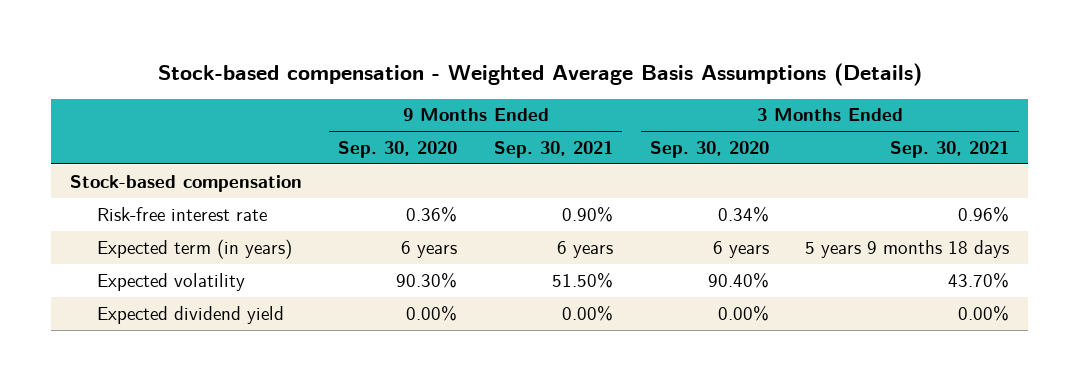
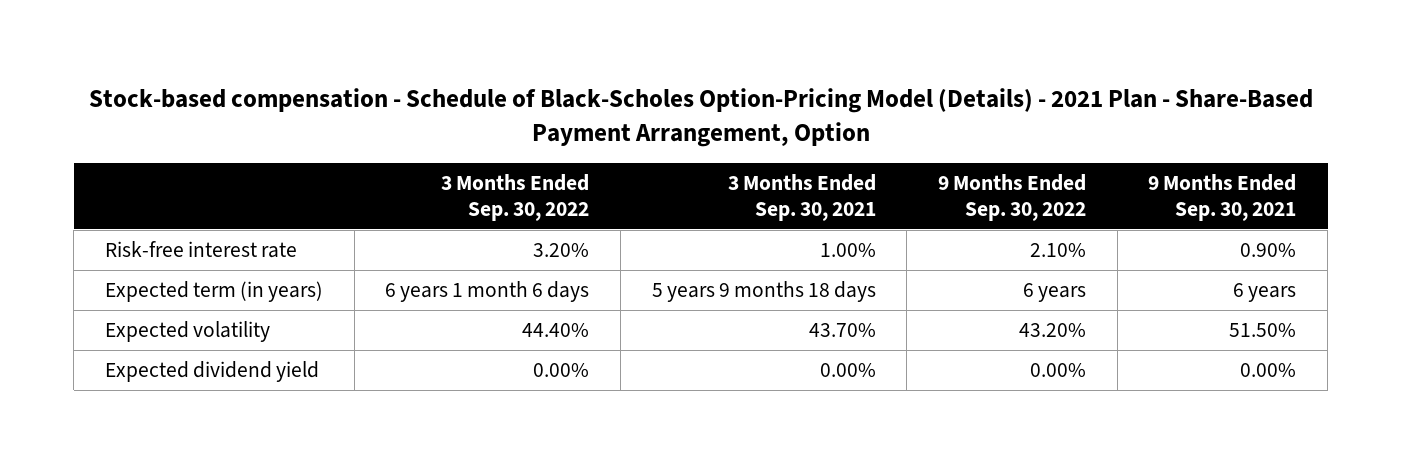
[157,62,922,86] Stock-based compensation - Weighted Average Basis Assumptions (Details) -> [88,88,1313,147] Stock-based compensation - Schedule of Black-Scholes Option-Pricing Model (Details) - 2021 Plan - Share-Based Payment Arrangement, Option
[338,140,458,158] Sep. 30, 2020 -> none
[649,140,769,158] Sep. 30, 2020 -> none
none -> [441,174,590,221] 3 Months Ended Sep. 30, 2022
none -> [937,174,1086,221] 9 Months Ended Sep. 30, 2022
[69,174,302,192] Stock-based compensation -> none
[958,205,1010,222] 0.96% -> [819,243,876,258] 1.00%

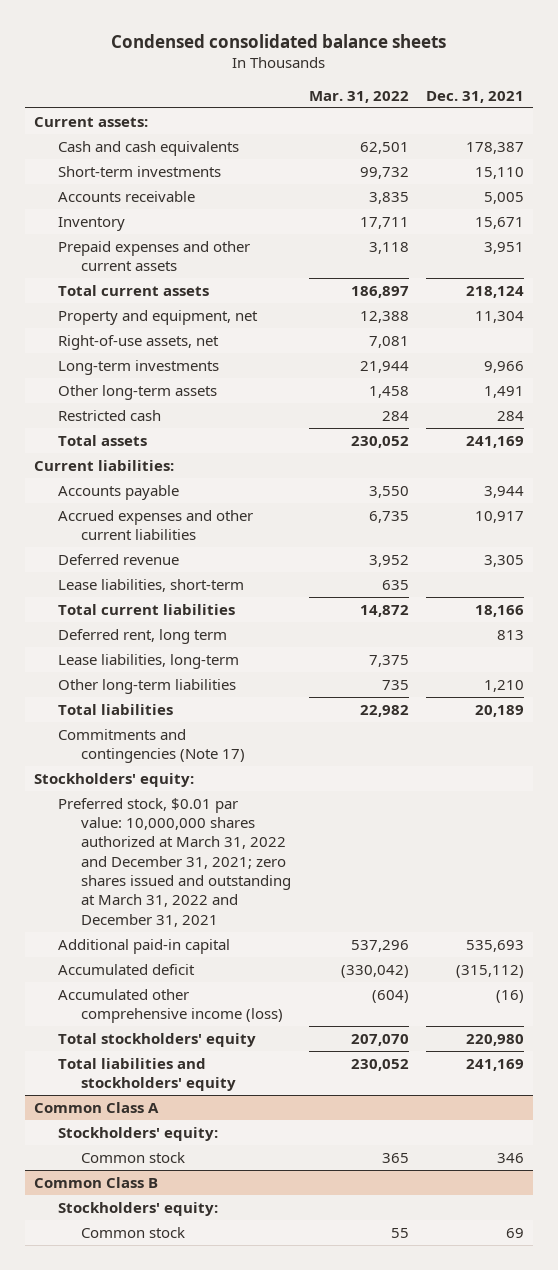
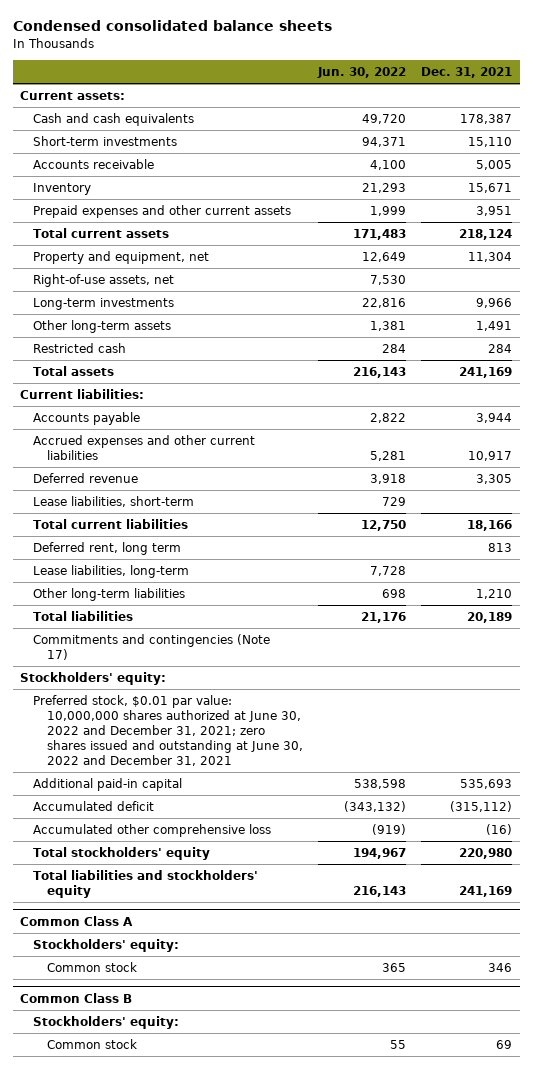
[308,91,409,104] Mar. 31, 2022 -> none
none -> [316,66,406,78] Jun. 30, 2022
[57,797,292,927] Preferred stock, $0.01 par value: 10,000,000 shares authorized at March 31, 2022 and December 31, 2021; zero shares issued and outstanding at March 31, 2022 and December 31, 2021 -> [33,695,303,767] Preferred stock, $0.01 par value: 10,000,000 shares authorized at June 30, 2022 and December 31, 2021; zero shares issued and outstanding at June 30, 2022 and December 31, 2021
[57,988,284,1023] Accumulated other comprehensive income (loss) -> [33,824,272,838] Accumulated other comprehensive loss

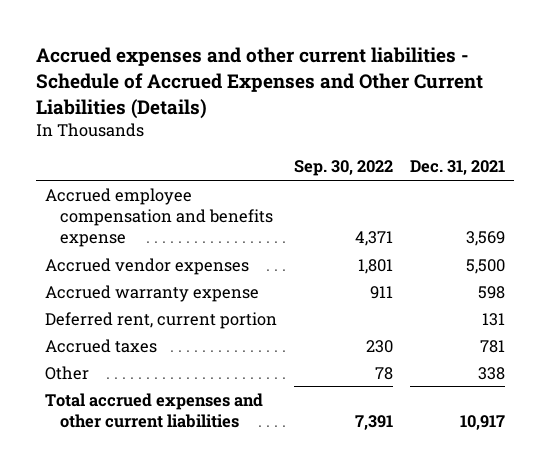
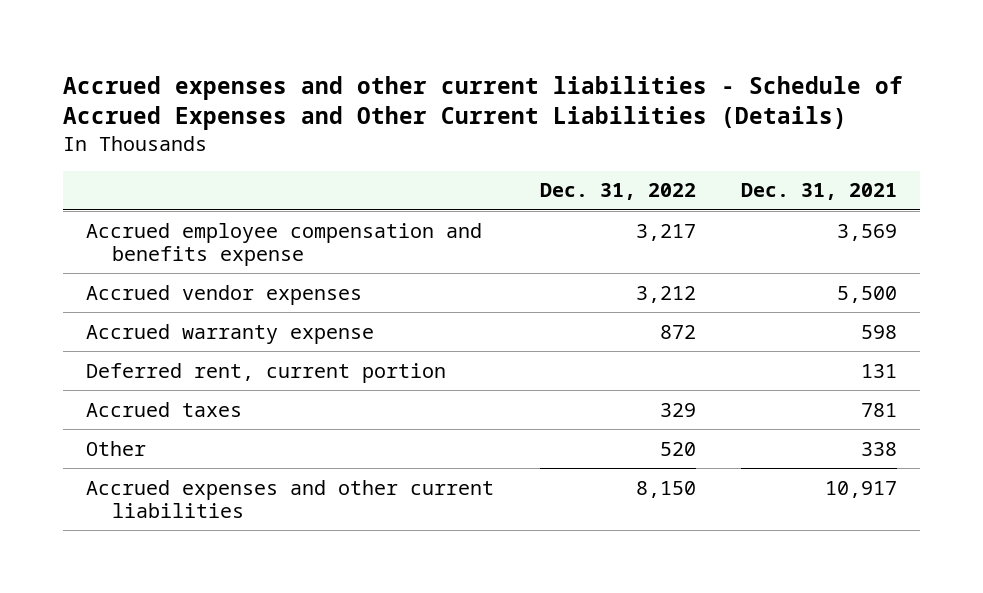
[294,160,394,177] Sep. 30, 2022 -> none
none -> [539,183,696,201] Dec. 31, 2022
[44,392,263,428] Total accrued expenses and other current liabilities -> [85,479,494,519] Accrued expenses and other current liabilities

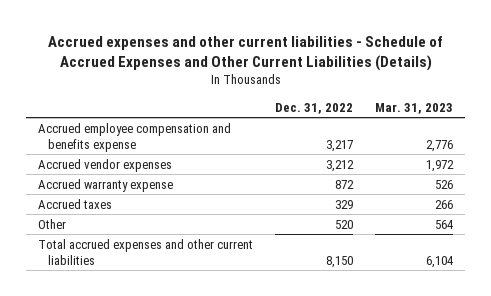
[741,183,898,201] Dec. 31, 2021 -> none
none -> [375,102,454,114] Mar. 31, 2023
[85,362,446,383] Deferred rent, current portion -> none
[85,479,494,519] Accrued expenses and other current liabilities -> [37,238,253,265] Total accrued expenses and other current liabilities

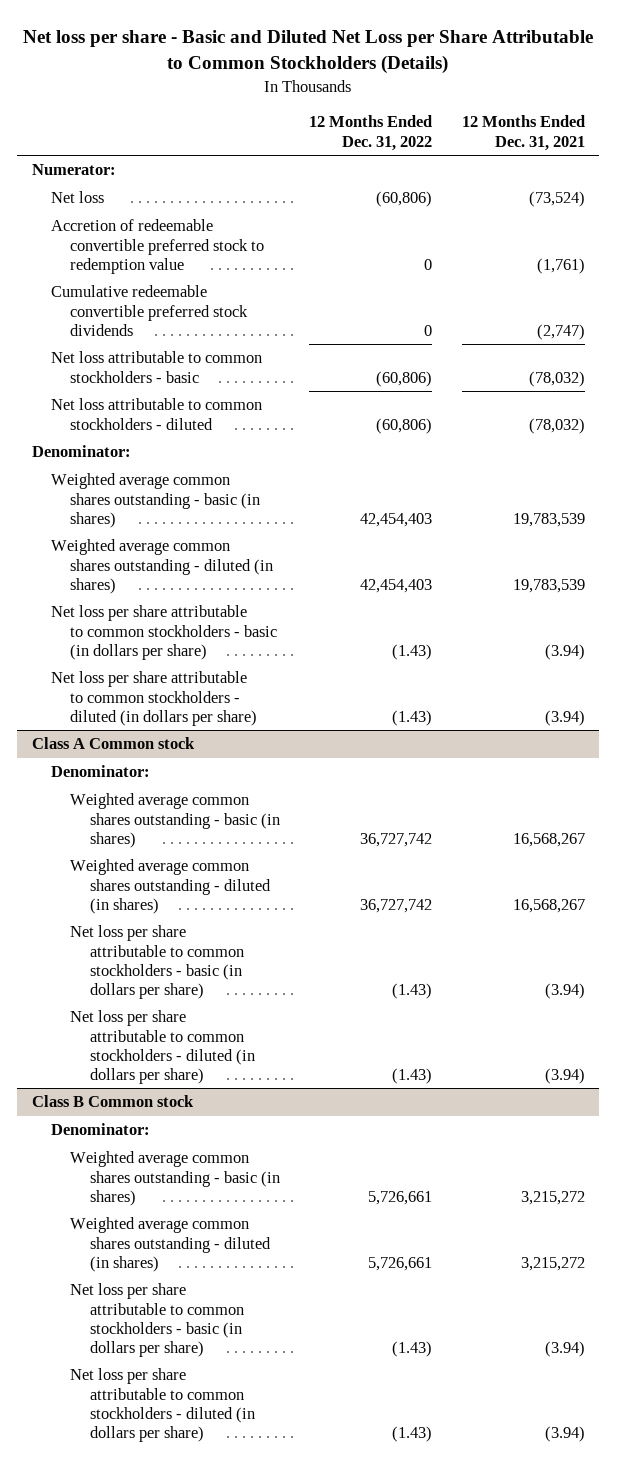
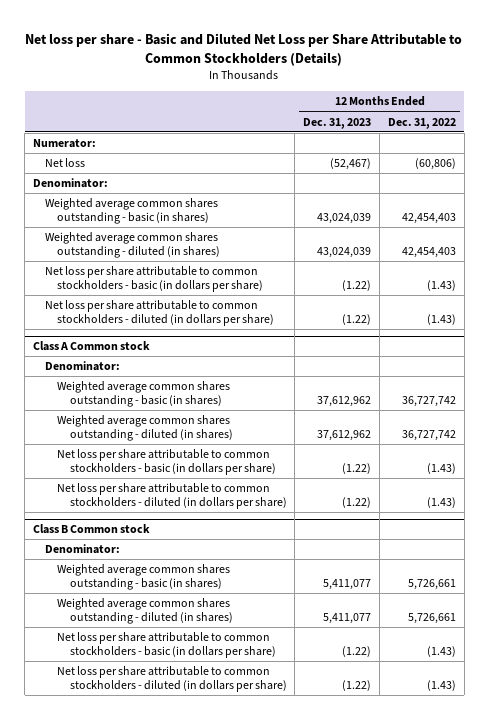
[461,115,585,151] 12 Months Ended Dec. 31, 2021 -> none
none -> [303,117,372,129] Dec. 31, 2023
[51,219,265,274] Accretion of redeemable convertible preferred stock to redemption value -> none
[51,285,249,336] Cumulative redeemable convertible preferred stock dividends -> none
[51,351,263,383] Net loss attributable to common stockholders - basic -> none
[51,398,263,430] Net loss attributable to common stockholders - diluted -> none

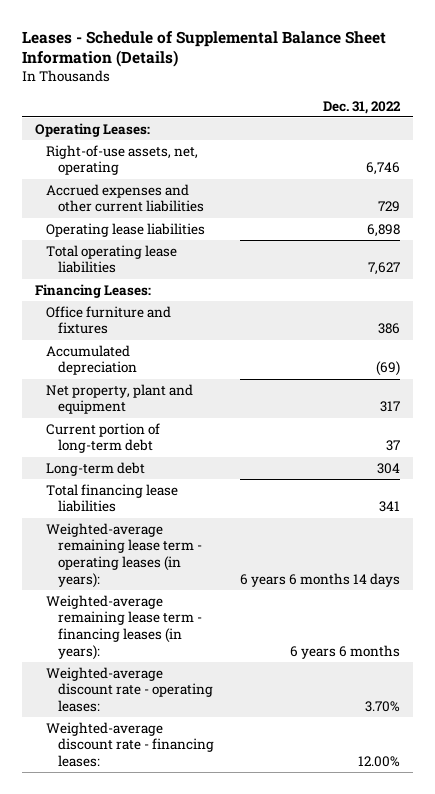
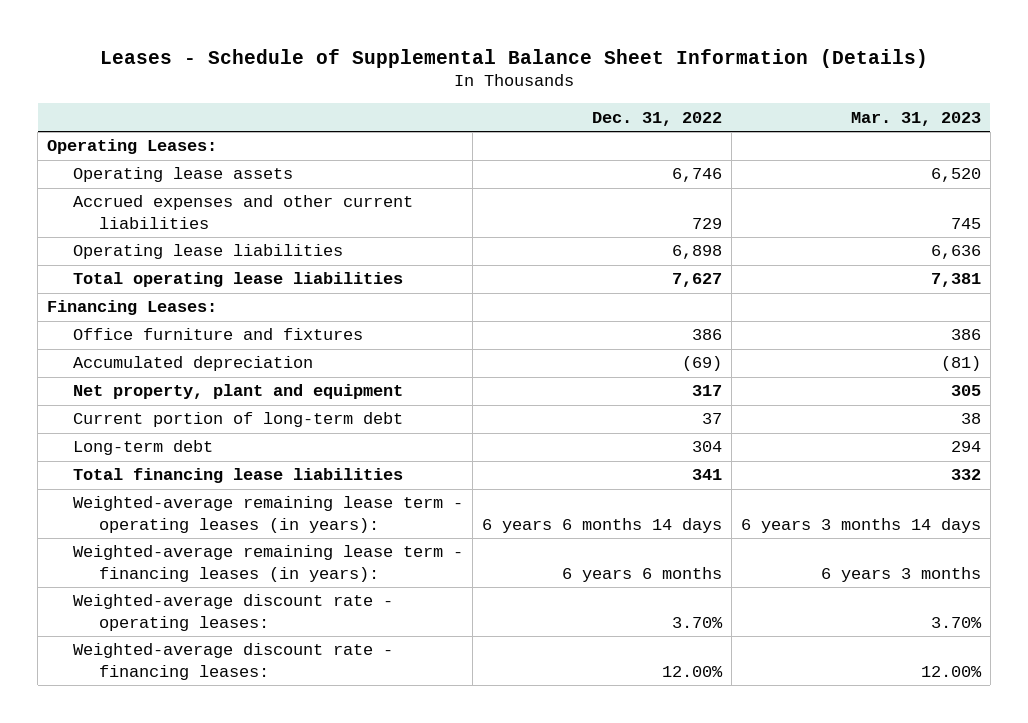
none -> [851,111,982,126] Mar. 31, 2023
[46,144,199,176] Right-of-use assets, net, operating -> [73,167,294,183] Operating lease assets

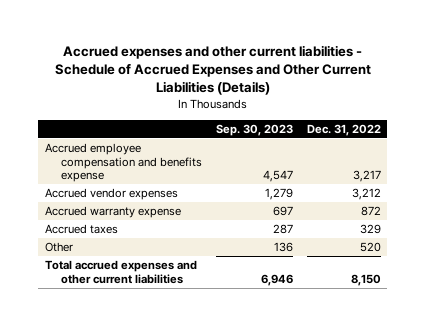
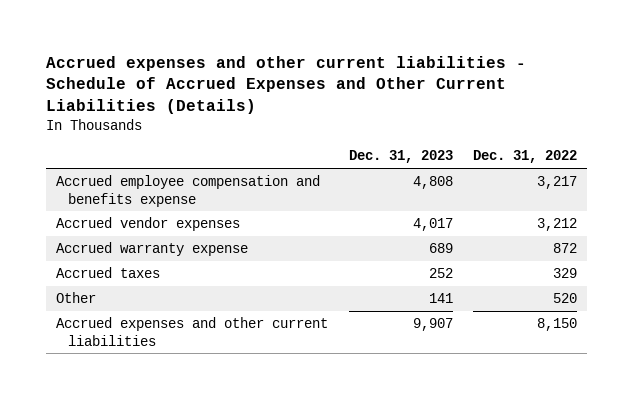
[215,124,293,137] Sep. 30, 2023 -> none
none -> [348,150,453,164] Dec. 31, 2023
[45,260,198,284] Total accrued expenses and other current liabilities -> [56,316,329,346] Accrued expenses and other current liabilities

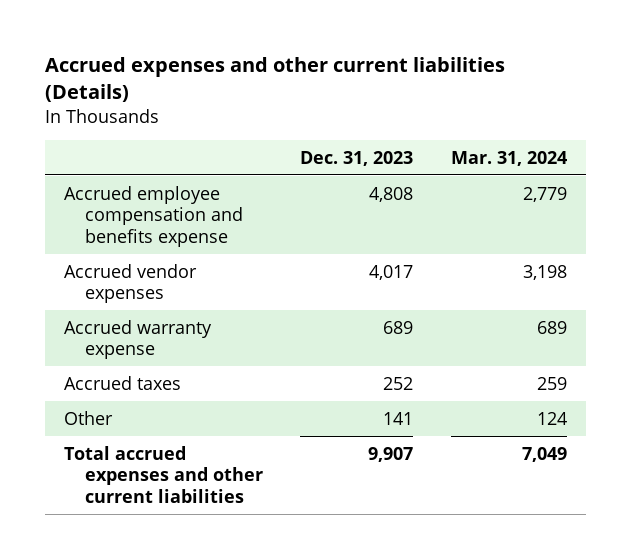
[46,55,527,114] Accrued expenses and other current liabilities - Schedule of Accrued Expenses and Other Current Liabilities (Details) -> [45,57,506,103] Accrued expenses and other current liabilities (Details)
[472,150,577,164] Dec. 31, 2022 -> none
none -> [450,150,567,166] Mar. 31, 2024
[56,316,329,346] Accrued expenses and other current liabilities -> [64,445,263,503] Total accrued expenses and other current liabilities

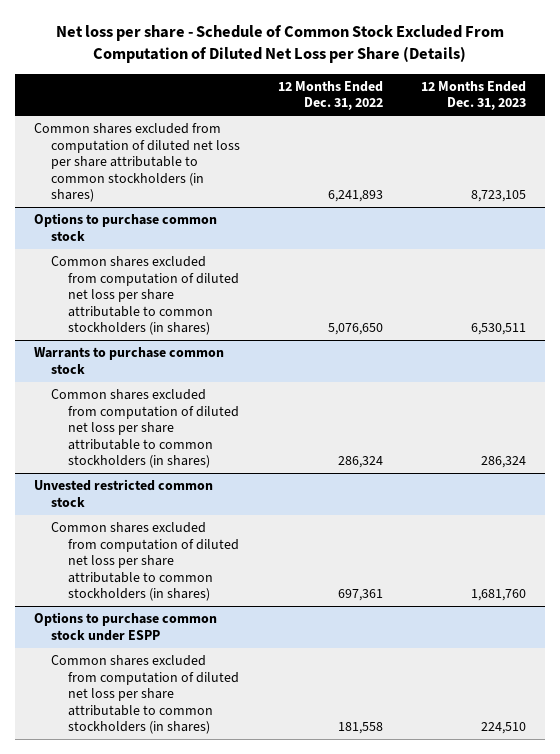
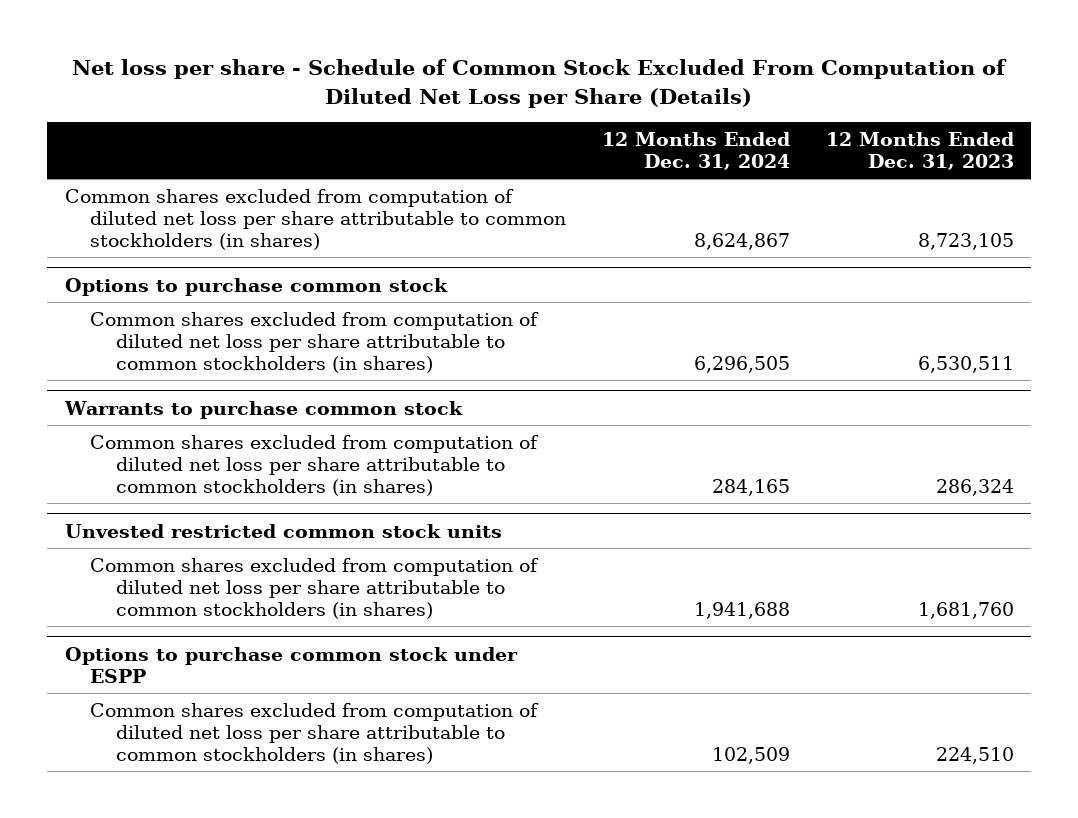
[278,80,384,111] 12 Months Ended Dec. 31, 2022 -> none
none -> [602,131,791,170] 12 Months Ended Dec. 31, 2024
[34,479,214,507] Unvested restricted common stock -> [64,523,502,538] Unvested restricted common stock units

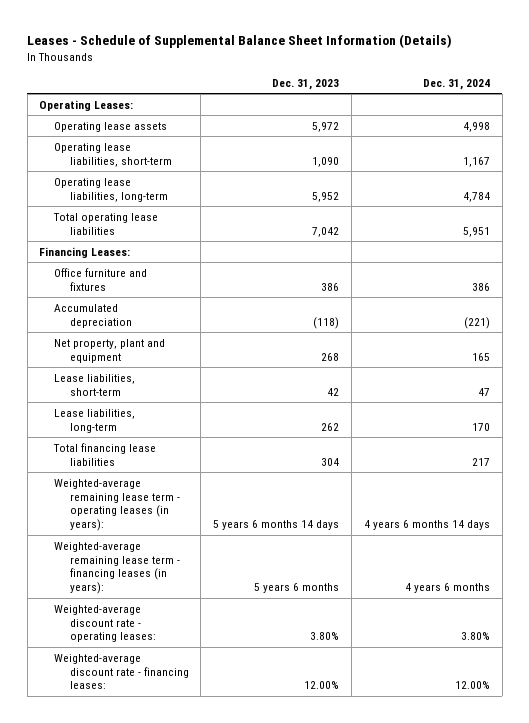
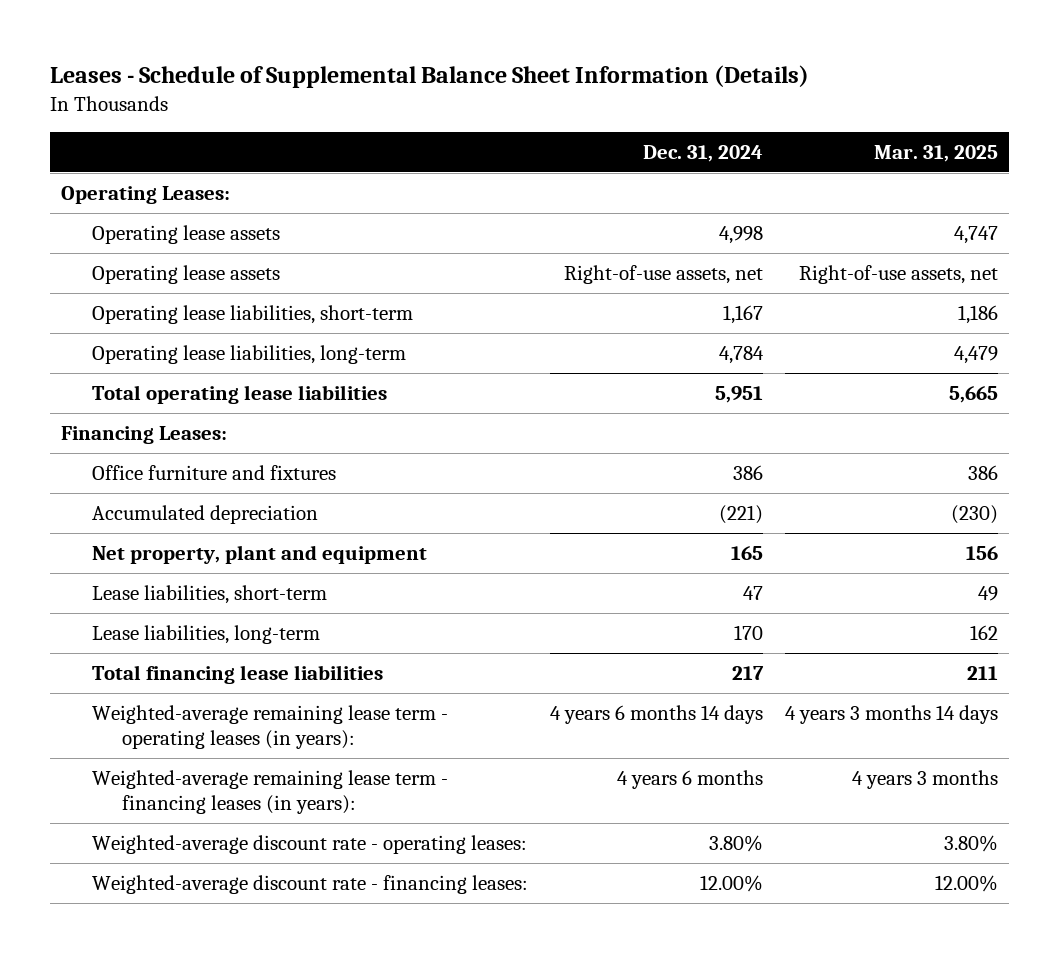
[272,78,340,90] Dec. 31, 2023 -> none
none -> [873,144,998,162] Mar. 31, 2025
none -> [91,265,280,285] Operating lease assets

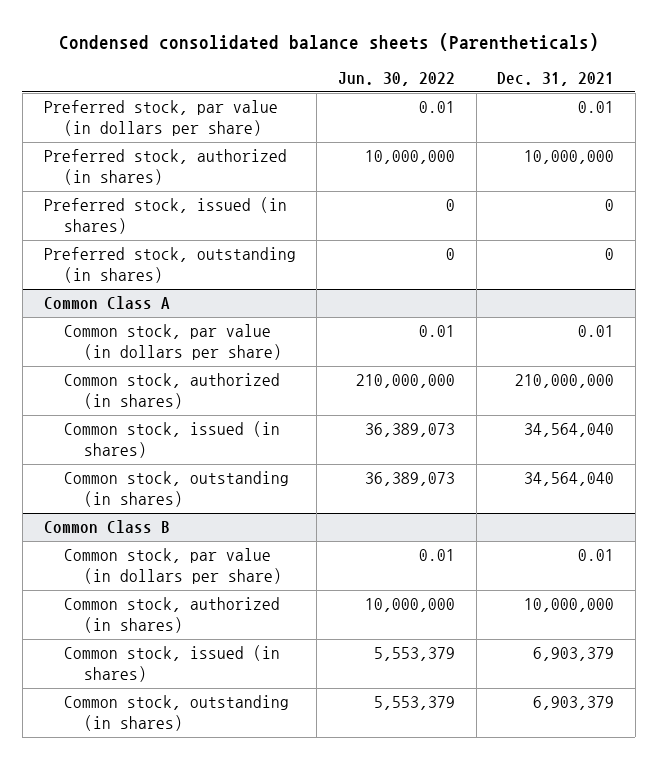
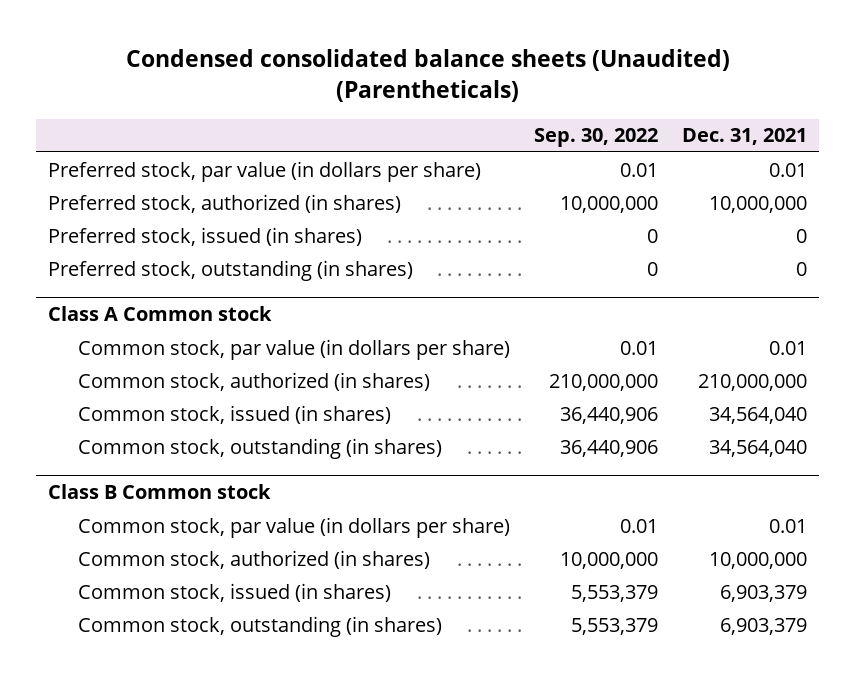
[58,32,599,51] Condensed consolidated balance sheets (Parentheticals) -> [125,49,730,103] Condensed consolidated balance sheets (Unaudited) (Parentheticals)
[337,72,455,87] Jun. 30, 2022 -> none
none -> [534,128,659,148] Sep. 30, 2022
[43,296,170,310] Common Class A -> [48,306,273,322] Class A Common stock
[43,520,170,534] Common Class B -> [48,484,272,500] Class B Common stock

